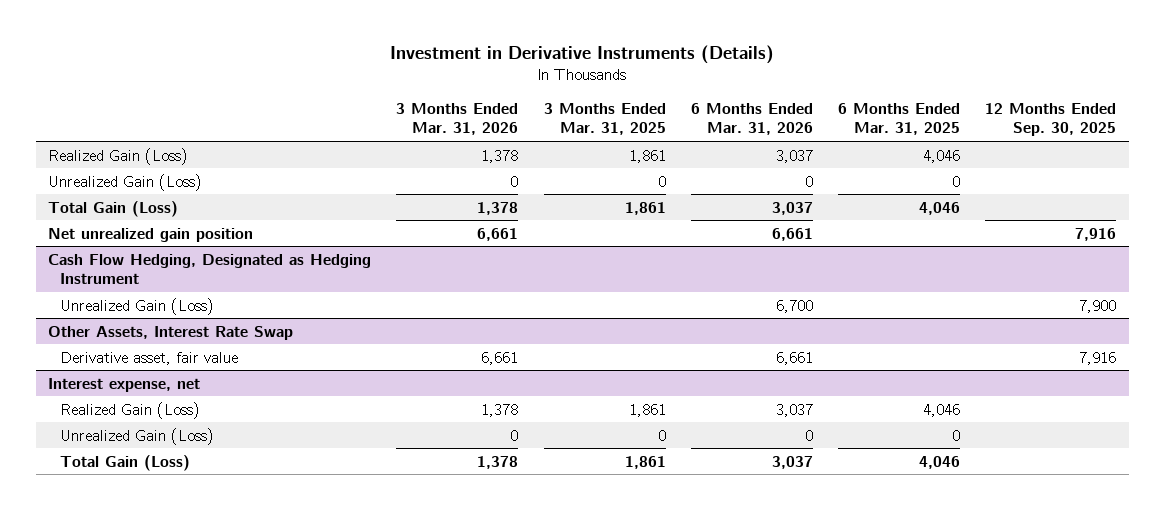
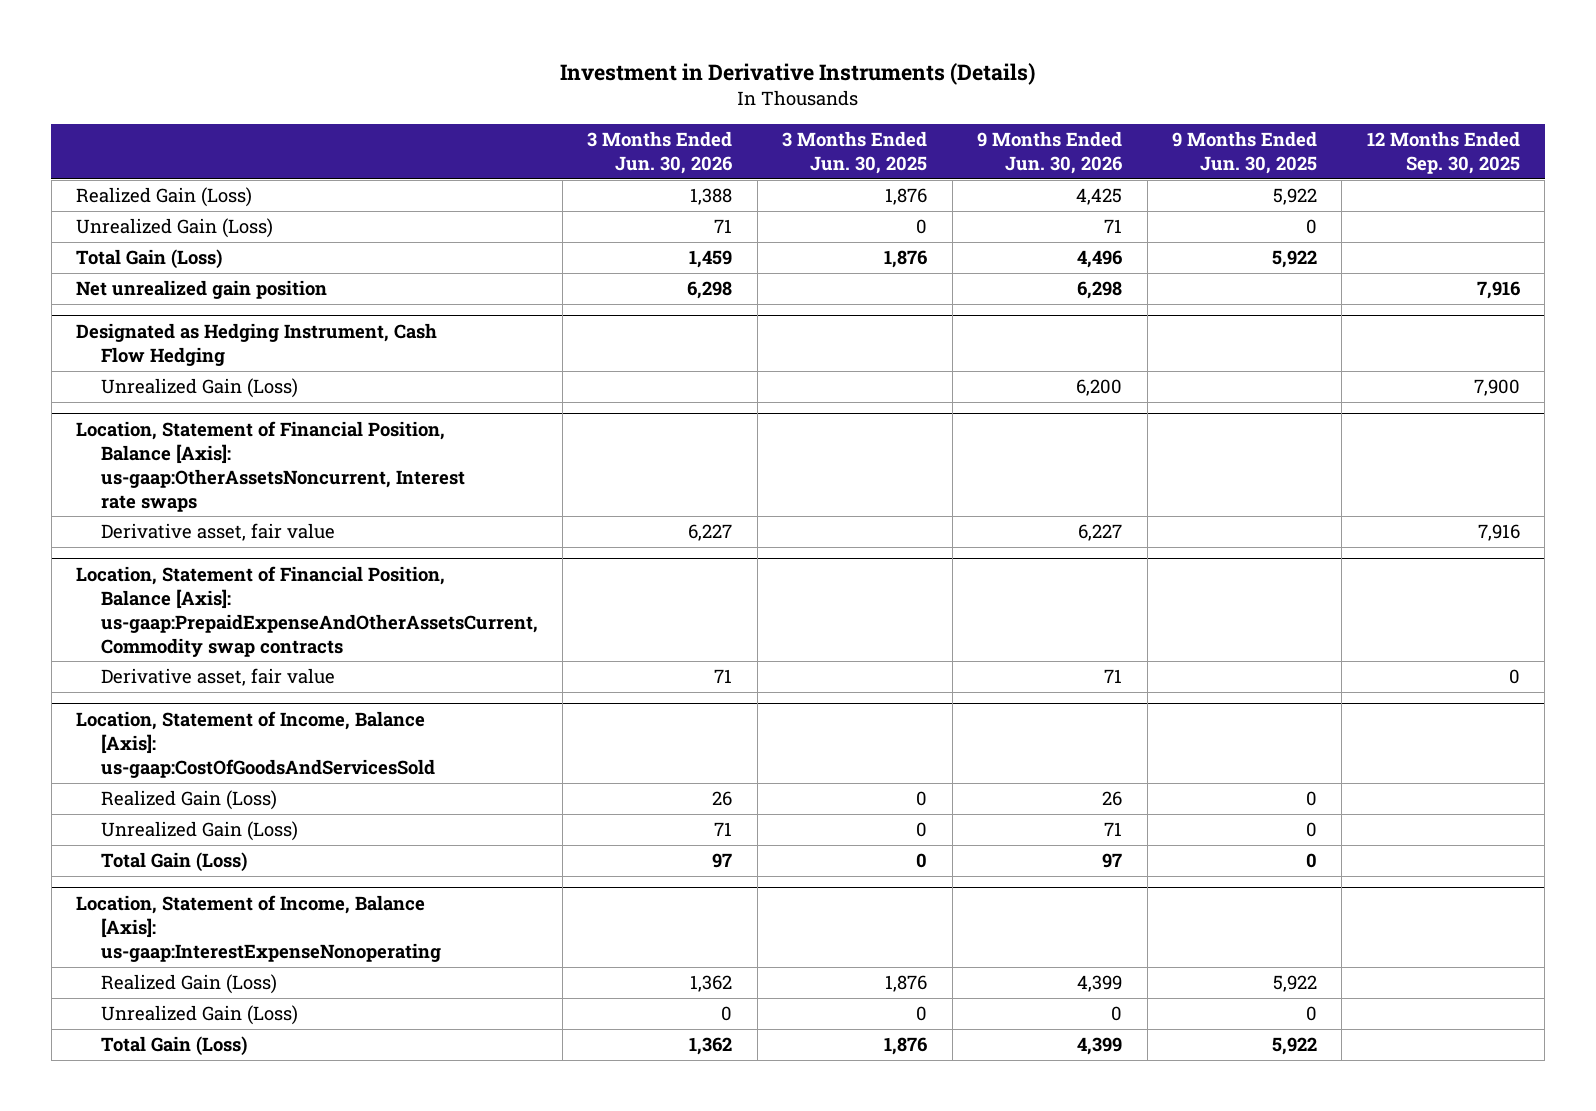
[396,102,519,136] 3 Months Ended Mar. 31, 2026 -> none
[543,102,666,136] 3 Months Ended Mar. 31, 2025 -> none
[690,102,813,136] 6 Months Ended Mar. 31, 2026 -> none
[838,102,961,136] 6 Months Ended Mar. 31, 2025 -> none
none -> [587,130,733,174] 3 Months Ended Jun. 30, 2026
none -> [782,130,928,174] 3 Months Ended Jun. 30, 2025
none -> [977,130,1123,174] 9 Months Ended Jun. 30, 2026
none -> [1171,130,1317,174] 9 Months Ended Jun. 30, 2025
[48,253,372,285] Cash Flow Hedging, Designated as Hedging Instrument -> [75,323,437,366] Designated as Hedging Instrument, Cash Flow Hedging
[48,325,294,340] Other Assets, Interest Rate Swap -> [75,421,465,512] Location, Statement of Financial Position, Balance [Axis]: us-gaap:OtherAssetsNoncurrent, Interest rate swaps
[48,377,201,392] Interest expense, net -> none
[60,401,201,419] Realized Gain (Loss) -> none
[60,427,215,445] Unrealized Gain (Loss) -> none
[60,454,191,471] Total Gain (Loss) -> none
none -> [75,566,538,657] Location, Statement of Financial Position, Balance [Axis]: us-gaap:PrepaidExpenseAndOtherAssetsCurrent, Commodity swap contracts
none -> [100,668,335,687] Derivative asset, fair value
none -> [75,711,435,778] Location, Statement of Income, Balance [Axis]: us-gaap:CostOfGoodsAndServicesSold
none -> [100,790,277,811] Realized Gain (Loss)
none -> [100,821,298,842] Unrealized Gain (Loss)
none -> [100,852,247,873] Total Gain (Loss)
none -> [75,895,441,962] Location, Statement of Income, Balance [Axis]: us-gaap:InterestExpenseNonoperating
none -> [100,974,277,995] Realized Gain (Loss)
none -> [100,1005,298,1026] Unrealized Gain (Loss)
none -> [100,1036,247,1057] Total Gain (Loss)

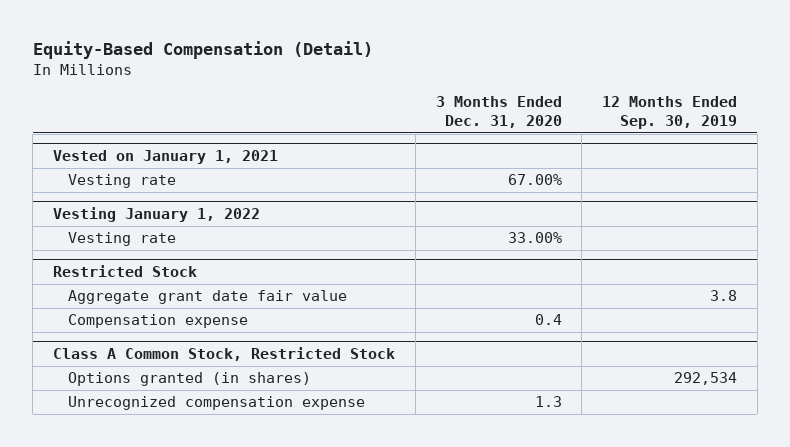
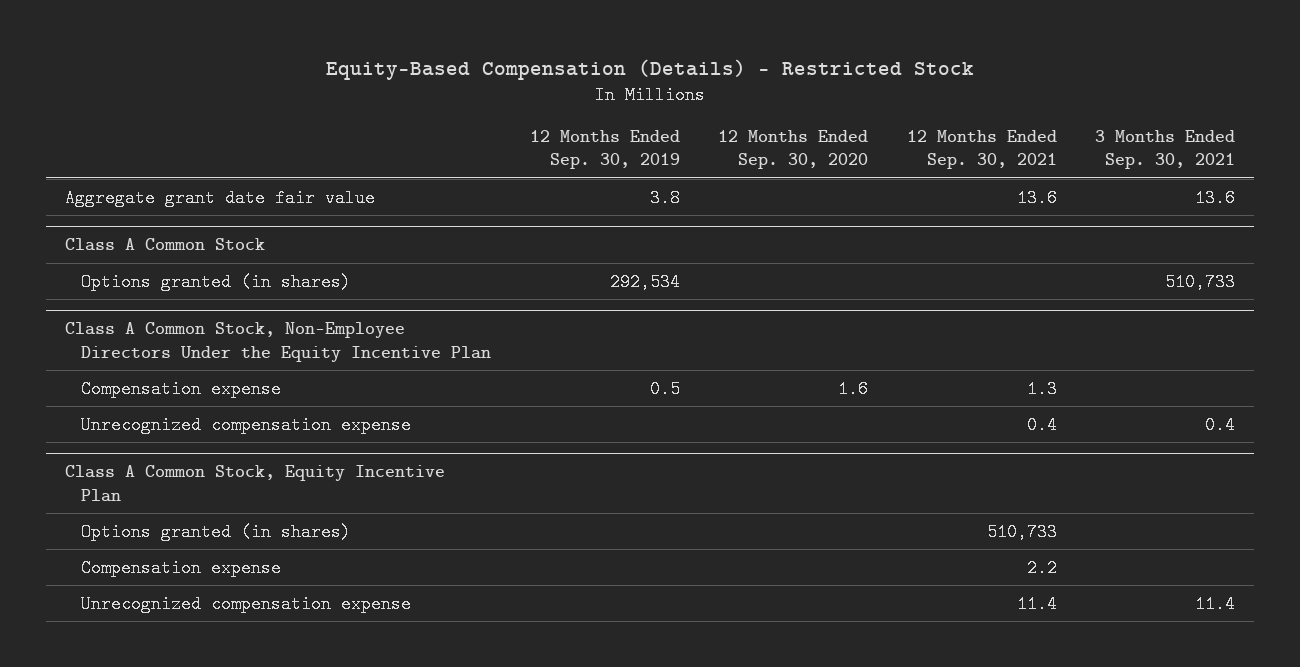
[32,41,373,60] Equity-Based Compensation (Detail) -> [325,58,974,80] Equity-Based Compensation (Details) - Restricted Stock
[435,96,562,128] 3 Months Ended Dec. 31, 2020 -> none
none -> [718,130,869,170] 12 Months Ended Sep. 30, 2020
none -> [906,130,1057,170] 12 Months Ended Sep. 30, 2021
none -> [1095,130,1236,170] 3 Months Ended Sep. 30, 2021
[53,149,279,164] Vested on January 1, 2021 -> none
[67,174,176,189] Vesting rate -> none
[53,206,261,222] Vesting January 1, 2022 -> none
[67,232,176,247] Vesting rate -> none
[53,264,198,277] Restricted Stock -> none
[67,314,248,329] Compensation expense -> none
[53,346,396,361] Class A Common Stock, Restricted Stock -> [64,238,265,252] Class A Common Stock
[67,396,365,411] Unrecognized compensation expense -> none
none -> [64,322,492,362] Class A Common Stock, Non-Employee Directors Under the Equity Incentive Plan
none -> [81,379,282,398] Compensation expense
none -> [81,415,412,434] Unrecognized compensation expense
none -> [64,465,445,502] Class A Common Stock, Equity Incentive Plan
none -> [81,522,352,541] Options granted (in shares)
none -> [81,558,282,577] Compensation expense
none -> [81,594,412,613] Unrecognized compensation expense

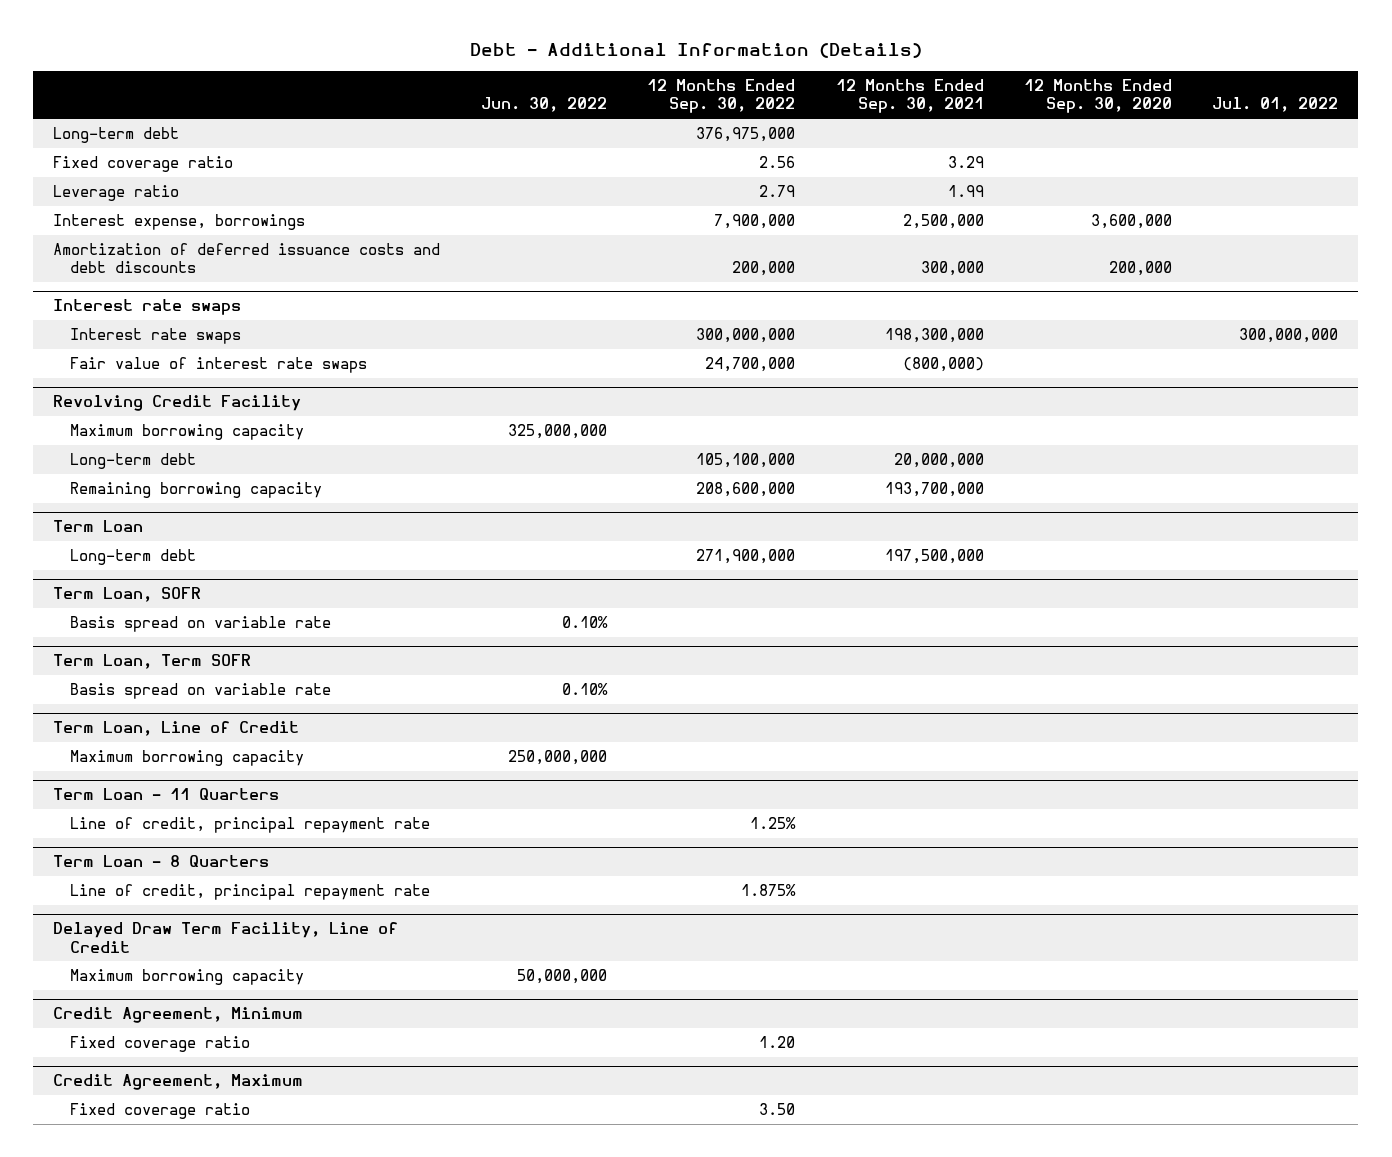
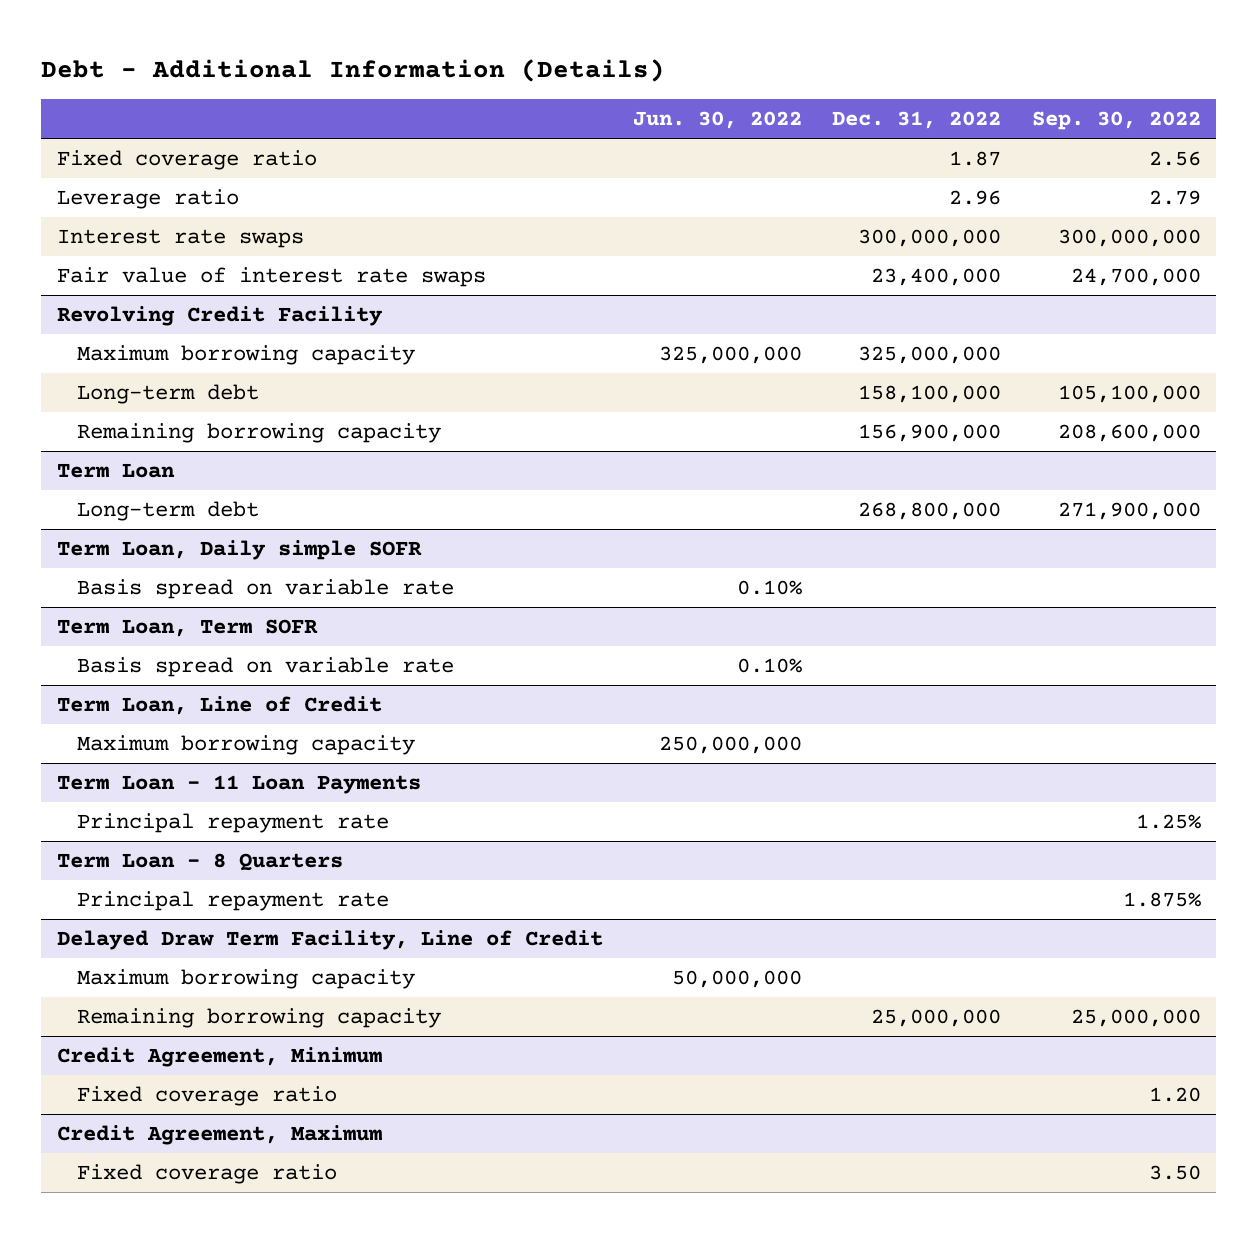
[647,79,796,114] 12 Months Ended Sep. 30, 2022 -> none
[835,79,984,114] 12 Months Ended Sep. 30, 2021 -> none
[1023,79,1172,114] 12 Months Ended Sep. 30, 2020 -> none
[1212,97,1339,113] Jul. 01, 2022 -> none
none -> [832,111,1002,130] Dec. 31, 2022
none -> [1031,111,1201,131] Sep. 30, 2022
[53,127,180,144] Long-term debt -> none
[53,214,306,231] Interest expense, borrowings -> none
[53,243,441,274] Amortization of deferred issuance costs and debt discounts -> none
[53,299,242,316] Interest rate swaps -> none
[70,328,242,345] Interest rate swaps -> none
[70,357,368,374] Fair value of interest rate swaps -> none
none -> [56,229,304,249] Interest rate swaps
none -> [56,267,486,288] Fair value of interest rate swaps
[53,587,202,603] Term Loan, SOFR -> [56,540,422,561] Term Loan, Daily simple SOFR
[53,788,280,801] Term Loan - 11 Quarters -> none
[70,817,431,834] Line of credit, principal repayment rate -> none
none -> [56,775,421,795] Term Loan - 11 Loan Payments
none -> [76,813,389,834] Principal repayment rate
[70,884,431,901] Line of credit, principal repayment rate -> [76,891,389,912] Principal repayment rate
none -> [76,1008,441,1029] Remaining borrowing capacity

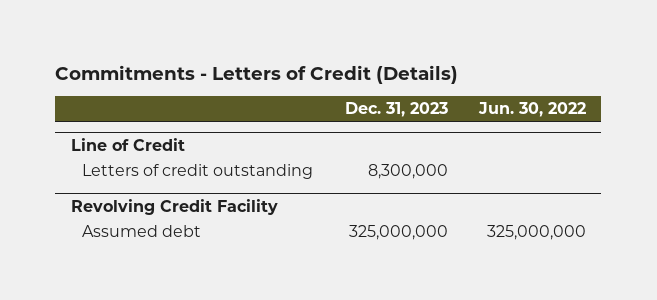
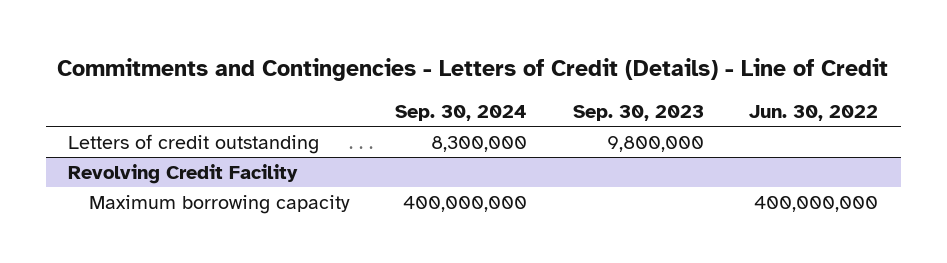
[55,65,459,85] Commitments - Letters of Credit (Details) -> [57,58,889,82] Commitments and Contingencies - Letters of Credit (Details) - Line of Credit
[344,102,448,118] Dec. 31, 2023 -> none
none -> [395,104,528,121] Sep. 30, 2024
none -> [572,104,704,121] Sep. 30, 2023
[71,137,186,151] Line of Credit -> none
[82,164,314,180] Letters of credit outstanding -> none
none -> [68,133,320,154] Letters of credit outstanding
[82,225,202,238] Assumed debt -> none
none -> [89,194,351,214] Maximum borrowing capacity

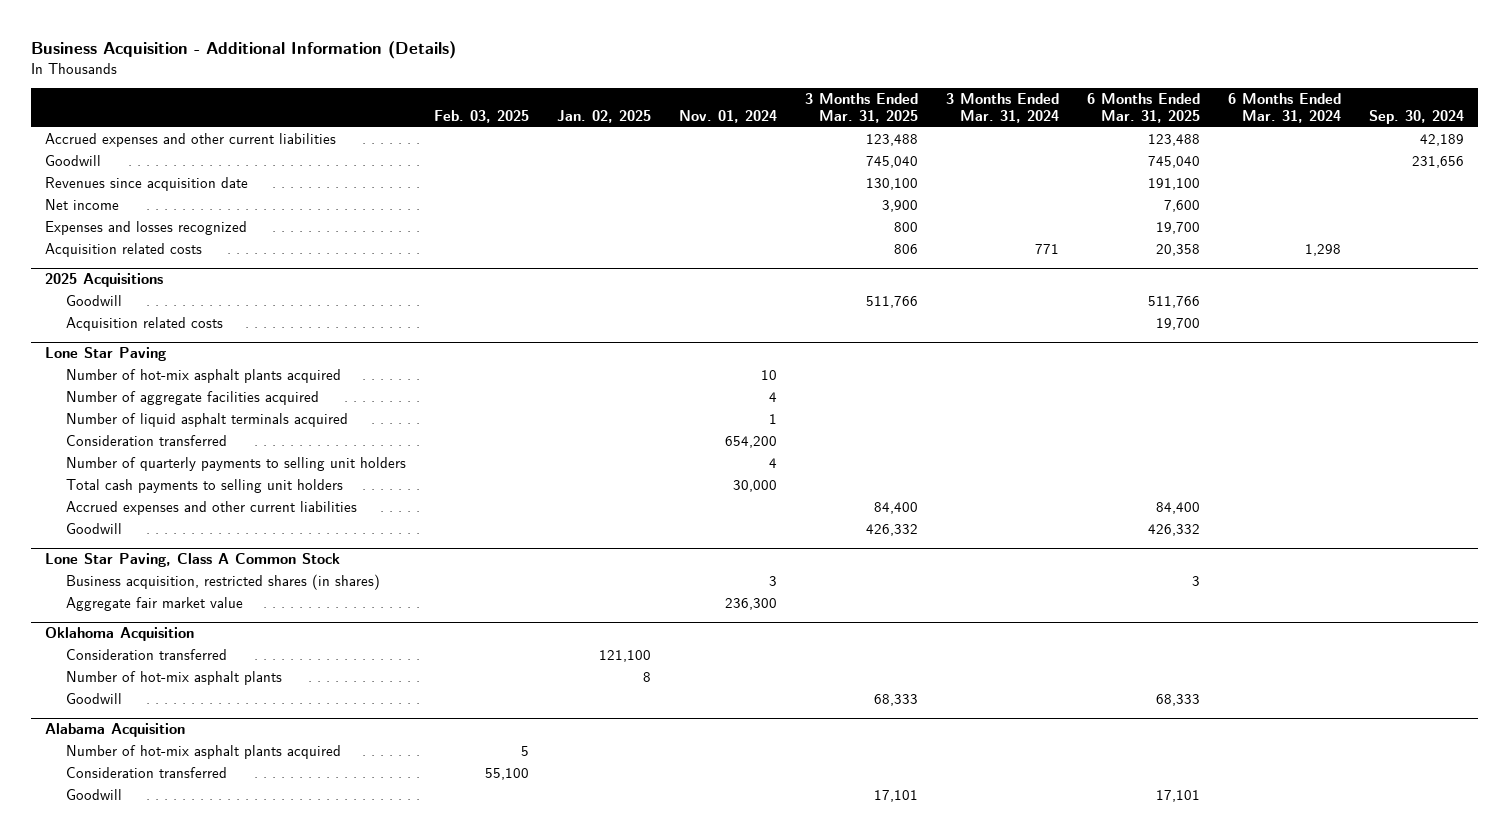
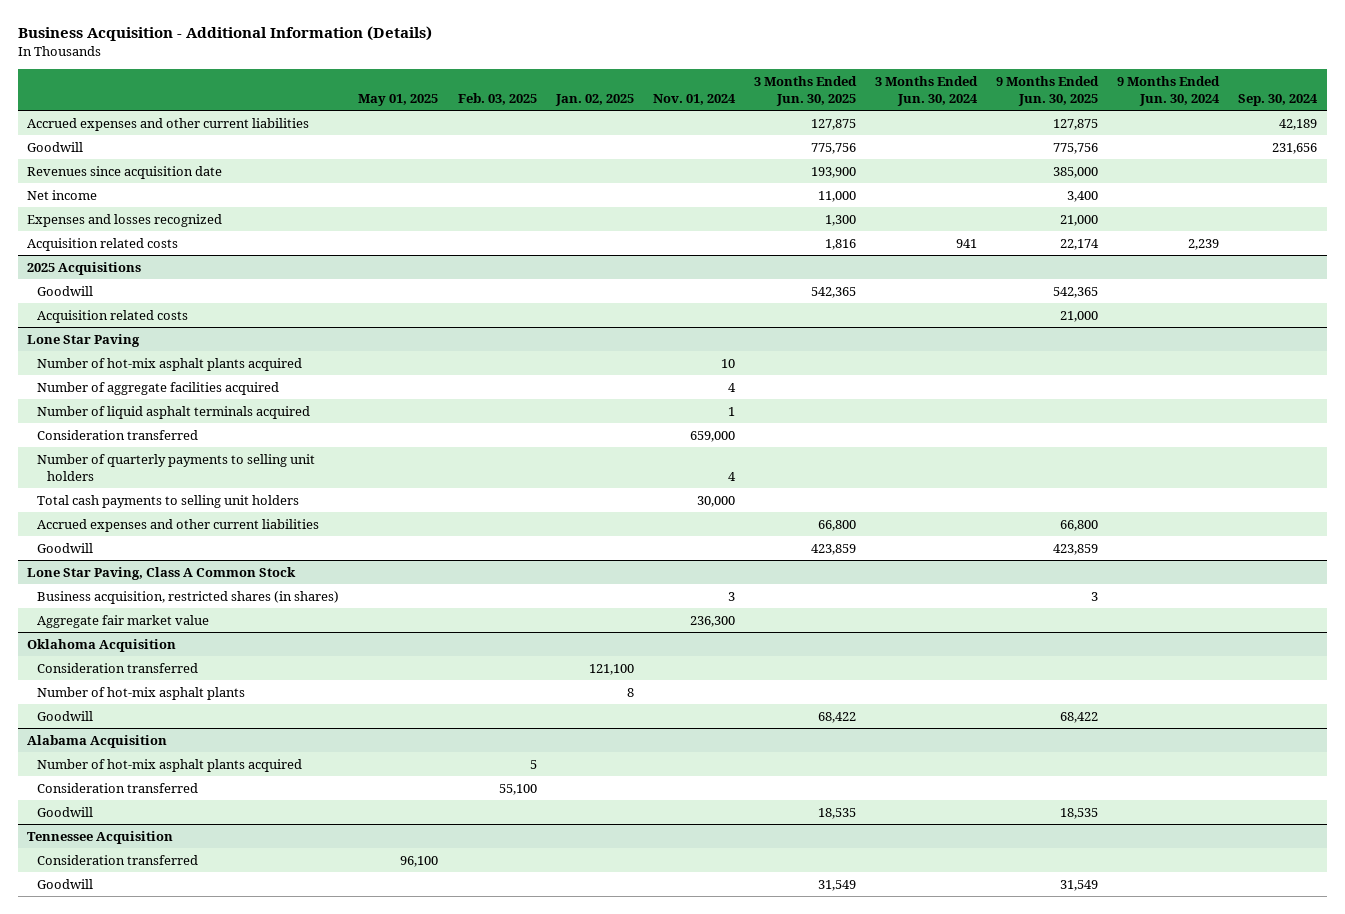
[805,93,919,123] 3 Months Ended Mar. 31, 2025 -> none
[946,93,1060,123] 3 Months Ended Mar. 31, 2024 -> none
[1087,93,1201,123] 6 Months Ended Mar. 31, 2025 -> none
[1228,93,1342,123] 6 Months Ended Mar. 31, 2024 -> none
none -> [358,93,439,106] May 01, 2025
none -> [753,75,857,106] 3 Months Ended Jun. 30, 2025
none -> [875,75,979,106] 3 Months Ended Jun. 30, 2024
none -> [996,75,1100,106] 9 Months Ended Jun. 30, 2025
none -> [1117,75,1221,106] 9 Months Ended Jun. 30, 2024
[725,435,778,448] 654,200 -> [689,430,735,442] 659,000
none -> [27,830,174,844] Tennessee Acquisition
none -> [37,854,199,865] Consideration transferred
none -> [37,878,94,889] Goodwill

